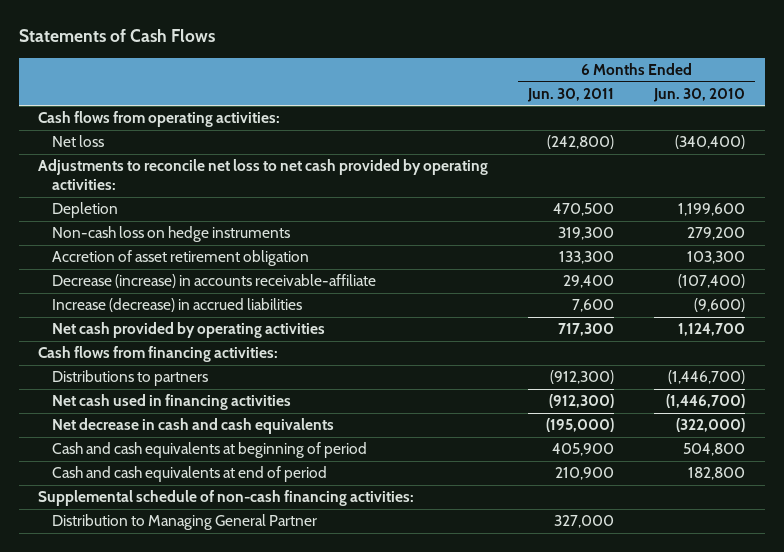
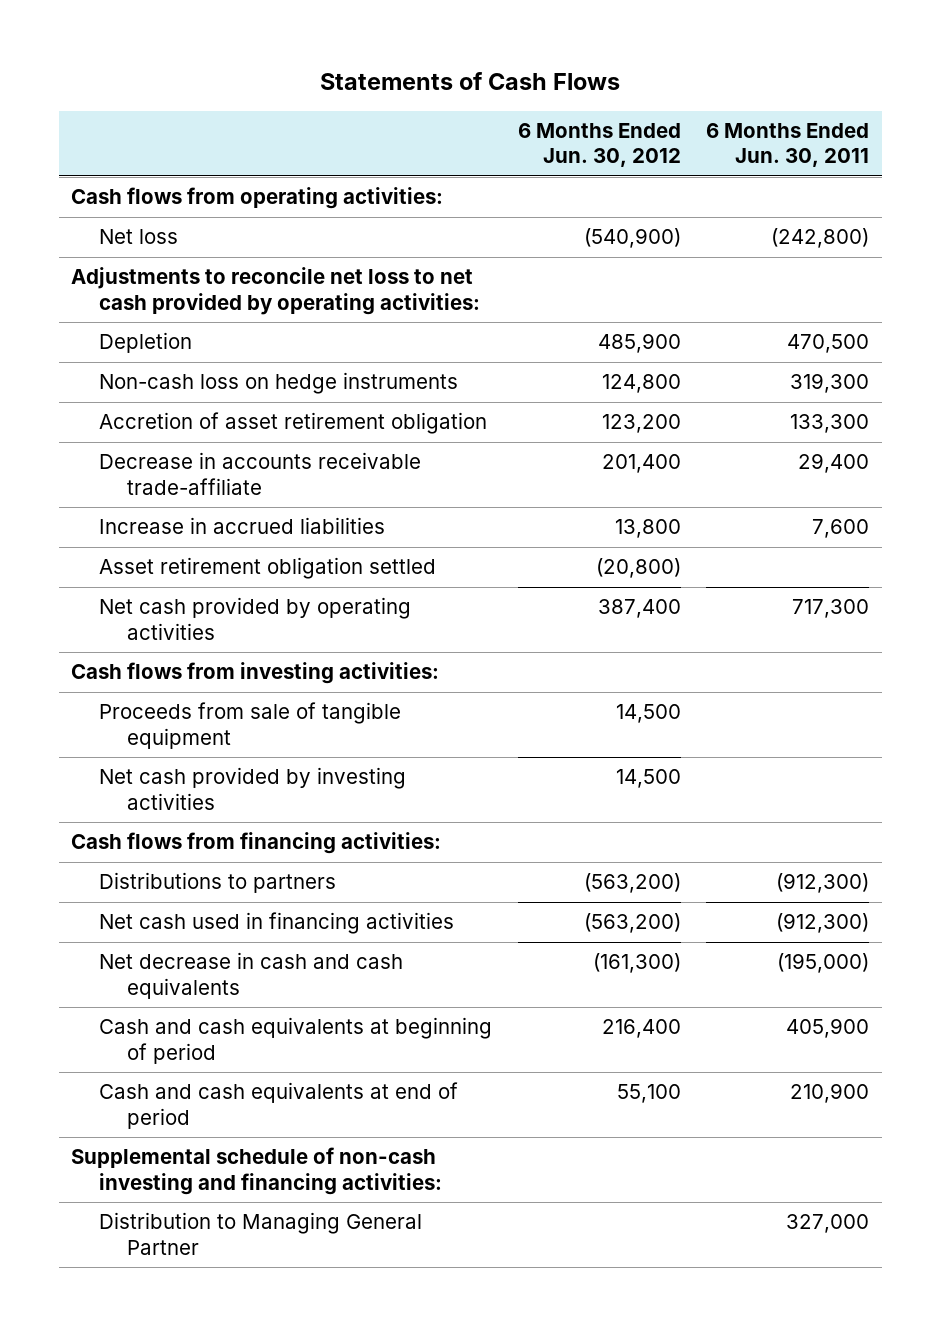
[653,87,746,102] Jun. 30, 2010 -> none
none -> [517,123,681,168] 6 Months Ended Jun. 30, 2012
[52,274,377,289] Decrease (increase) in accounts receivable-affiliate -> [99,452,422,495] Decrease in accounts receivable trade-affiliate
[52,298,303,313] Increase (decrease) in accrued liabilities -> [99,517,386,535] Increase in accrued liabilities
none -> [99,557,437,580] Asset retirement obligation settled
none -> [71,662,440,685] Cash flows from investing activities:
none -> [99,702,402,749] Proceeds from sale of tangible equipment
none -> [99,767,407,810] Net cash provided by investing activities
[38,490,415,507] Supplemental schedule of non-cash financing activities: -> [71,1147,443,1195] Supplemental schedule of non-cash investing and financing activities:

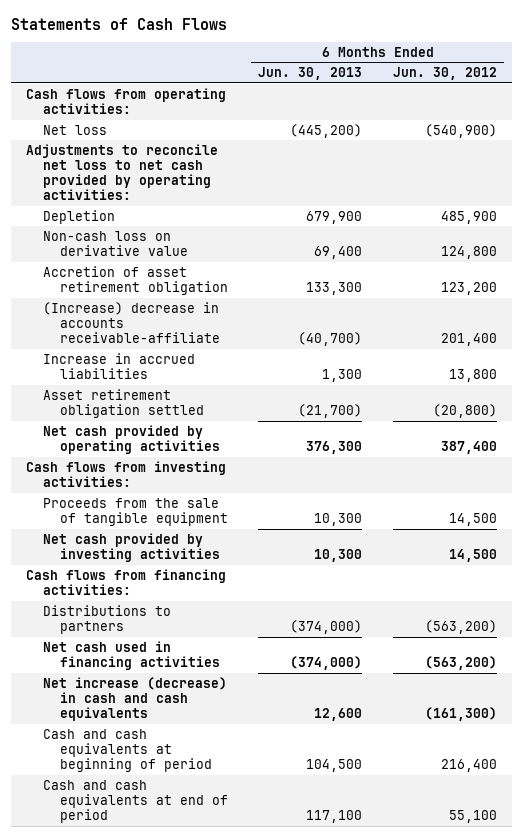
[706,123,870,168] 6 Months Ended Jun. 30, 2011 -> none
none -> [258,67,363,81] Jun. 30, 2013
[99,372,459,395] Non-cash loss on hedge instruments -> [43,230,189,256] Non-cash loss on derivative value
[99,452,422,495] Decrease in accounts receivable trade-affiliate -> [43,301,221,344] (Increase) decrease in accounts receivable-affiliate
[99,702,402,749] Proceeds from sale of tangible equipment -> [43,497,229,526] Proceeds from the sale of tangible equipment
[99,952,404,999] Net decrease in cash and cash equivalents -> [43,676,228,722] Net increase (decrease) in cash and cash equivalents
[71,1147,443,1195] Supplemental schedule of non-cash investing and financing activities: -> none
[99,1212,423,1255] Distribution to Managing General Partner -> none

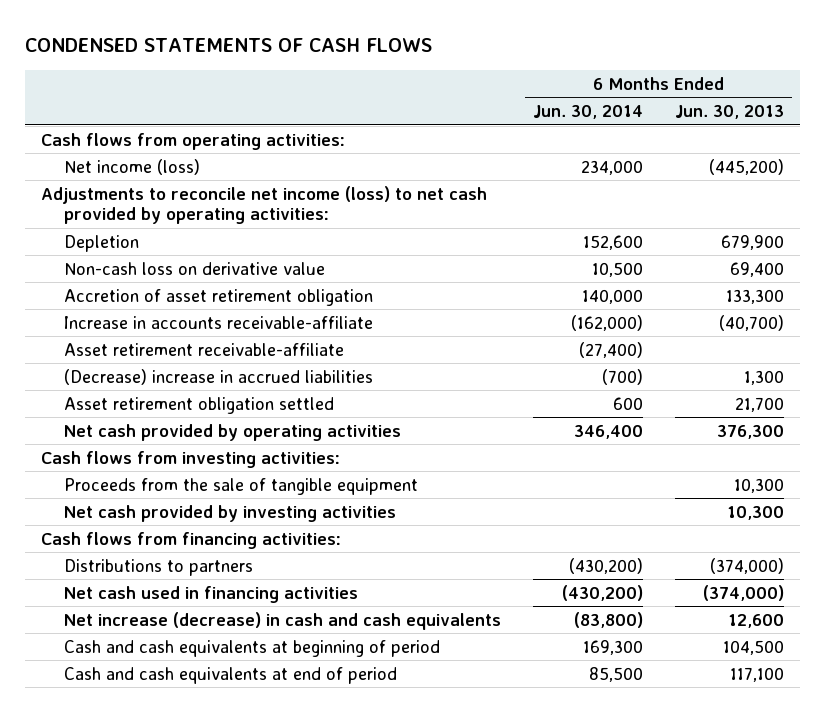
[10,17,227,30] Statements of Cash Flows -> [24,38,432,53] CONDENSED STATEMENTS OF CASH FLOWS
[392,67,497,81] Jun. 30, 2012 -> none
none -> [532,105,643,120] Jun. 30, 2014
[43,124,108,135] Net loss -> [63,158,200,175] Net income (loss)
[25,143,218,201] Adjustments to reconcile net loss to net cash provided by operating activities: -> [40,185,487,225] Adjustments to reconcile net income (loss) to net cash provided by operating activities:
[43,301,221,344] (Increase) decrease in accounts receivable-affiliate -> [63,315,373,329] Increase in accounts receivable-affiliate
none -> [63,342,344,356] Asset retirement receivable-affiliate
[43,352,196,379] Increase in accrued liabilities -> [63,368,373,385] (Decrease) increase in accrued liabilities
[298,403,363,418] (21,700) -> [735,396,785,412] 21,700

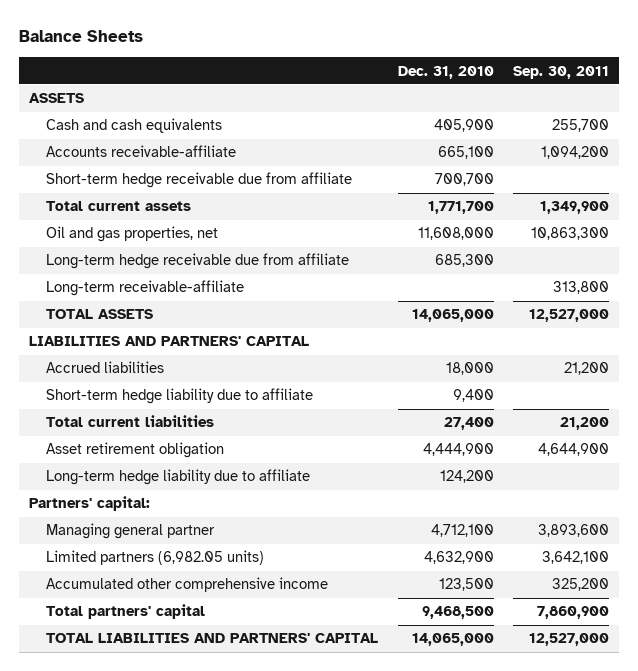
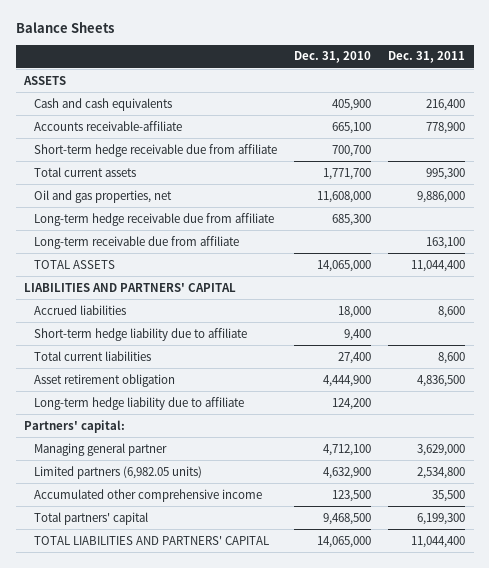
[513,65,610,79] Sep. 30, 2011 -> none
none -> [388,51,466,64] Dec. 31, 2011
[46,280,245,297] Long-term receivable-affiliate -> [33,235,239,249] Long-term receivable due from affiliate

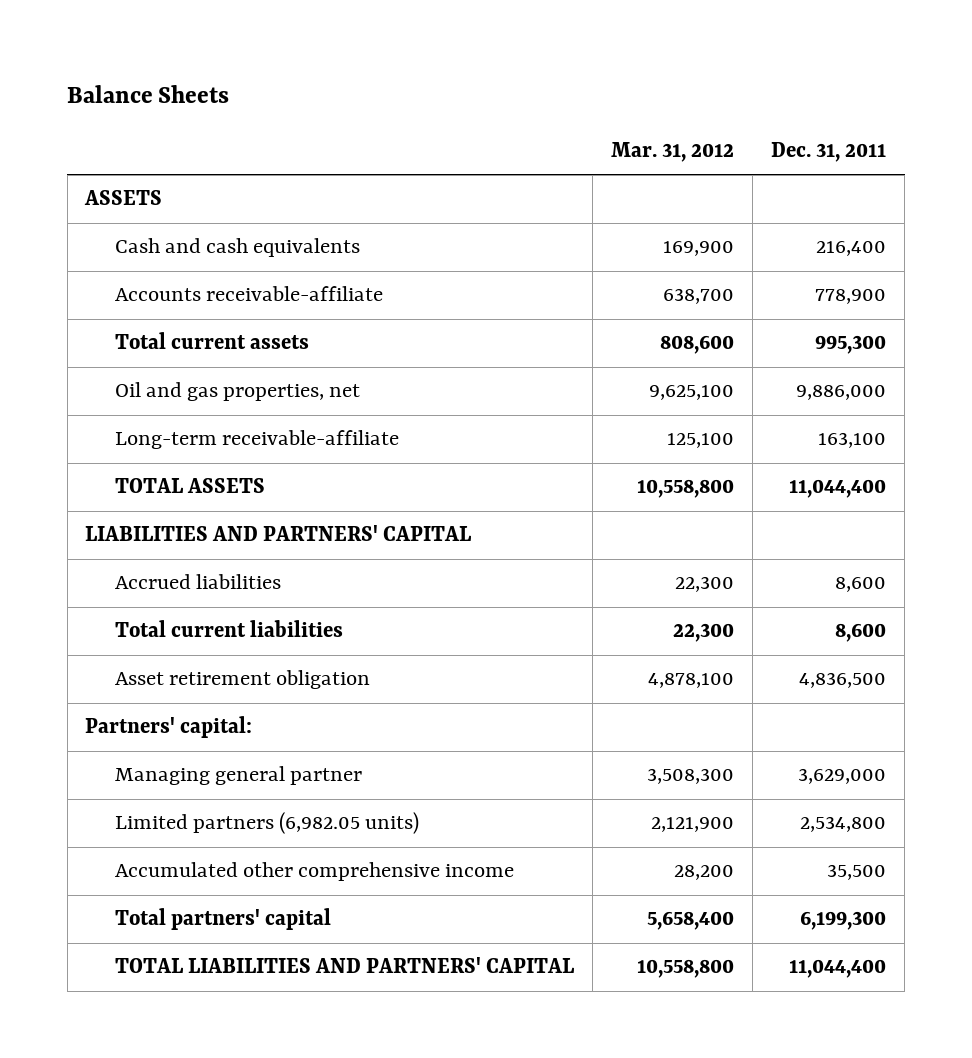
[293,51,371,64] Dec. 31, 2010 -> none
none -> [611,142,735,163] Mar. 31, 2012
[33,143,277,157] Short-term hedge receivable due from affiliate -> none
[33,212,274,226] Long-term hedge receivable due from affiliate -> none
[33,235,239,249] Long-term receivable due from affiliate -> [115,430,400,450] Long-term receivable-affiliate
[33,327,247,341] Short-term hedge liability due to affiliate -> none
[33,396,244,410] Long-term hedge liability due to affiliate -> none

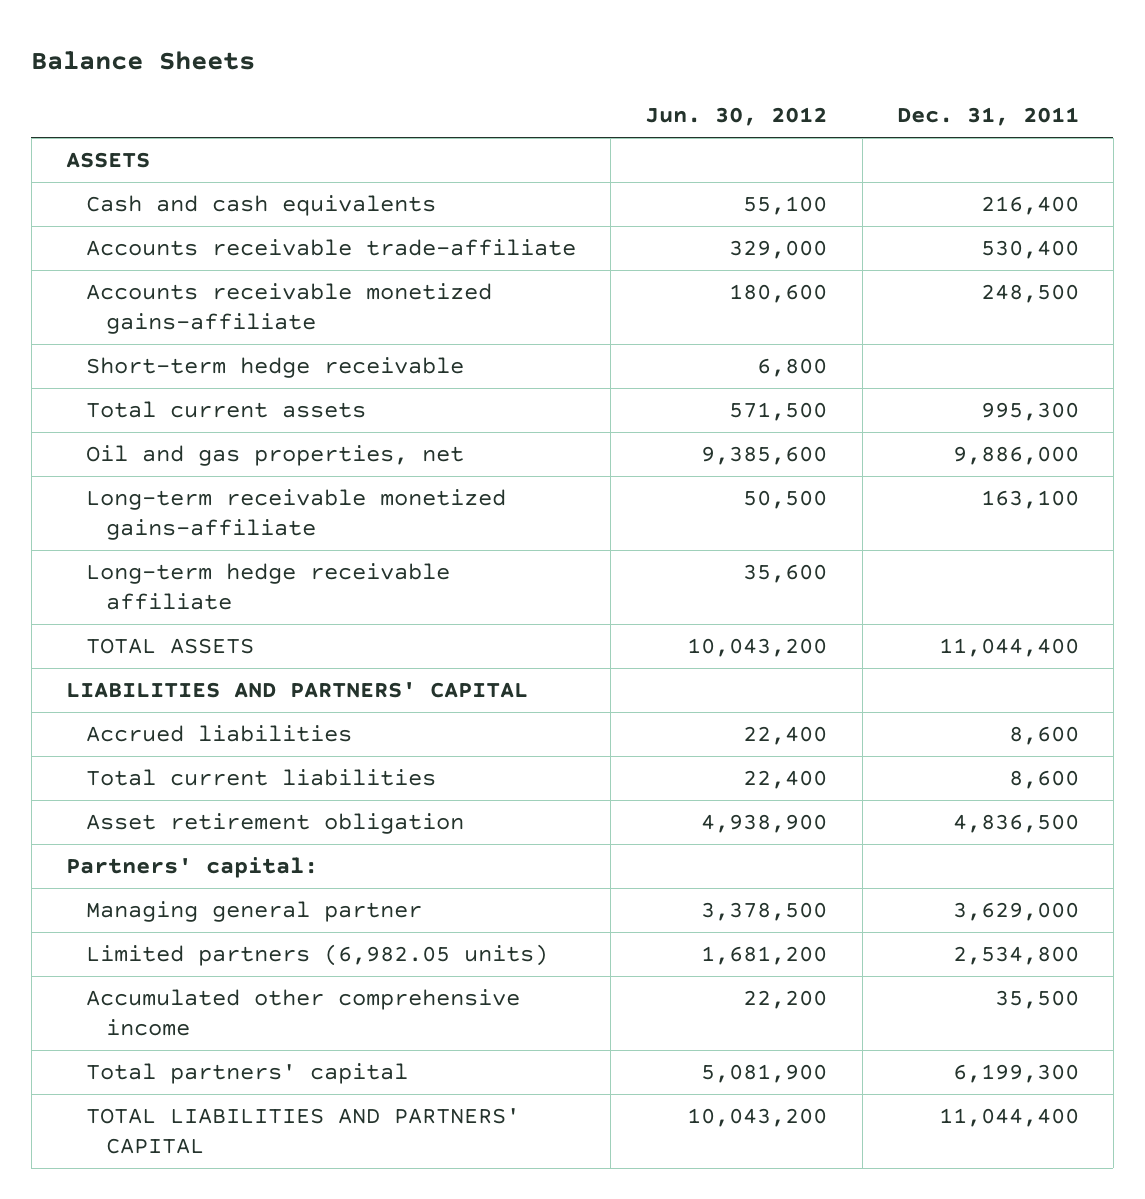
[611,142,735,163] Mar. 31, 2012 -> none
none -> [645,107,828,127] Jun. 30, 2012
[115,286,384,302] Accounts receivable-affiliate -> [86,239,577,257] Accounts receivable trade-affiliate
[815,289,887,305] 778,900 -> [980,240,1079,260] 530,400
none -> [86,283,493,335] Accounts receivable monetized gains-affiliate
none -> [86,357,465,379] Short-term hedge receivable
[115,430,400,450] Long-term receivable-affiliate -> [86,489,507,541] Long-term receivable monetized gains-affiliate
none -> [86,563,451,611] Long-term hedge receivable affiliate

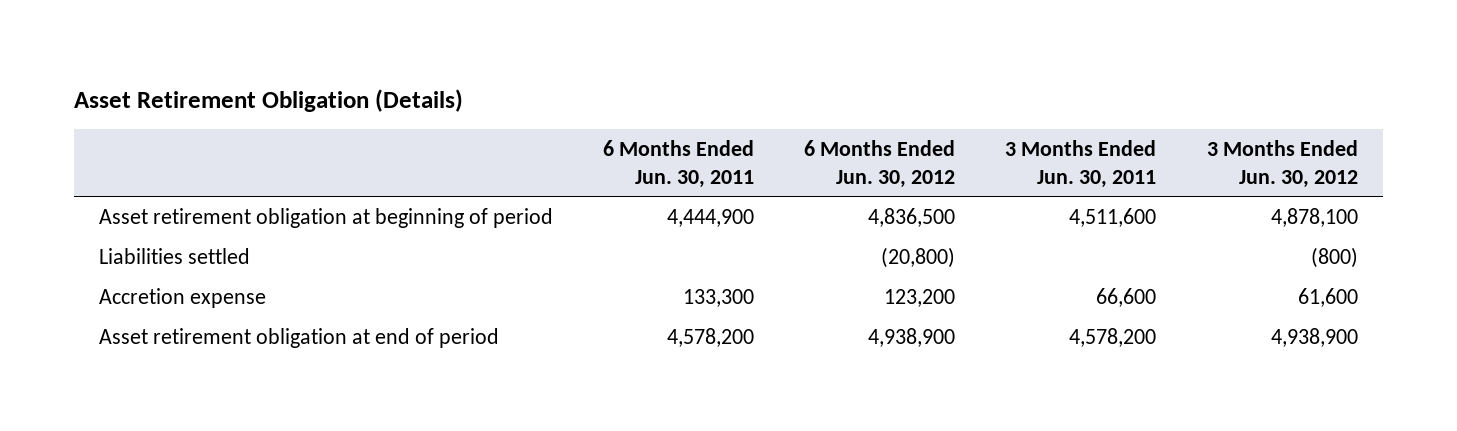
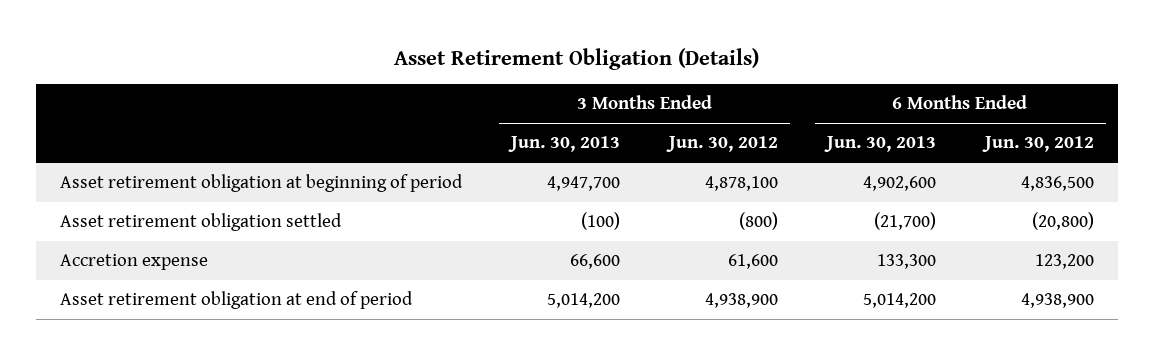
[603,140,755,188] 6 Months Ended Jun. 30, 2011 -> none
[1005,140,1157,188] 3 Months Ended Jun. 30, 2011 -> none
none -> [508,136,621,153] Jun. 30, 2013
none -> [823,136,936,153] Jun. 30, 2013
[99,247,251,264] Liabilities settled -> [60,213,343,232] Asset retirement obligation settled

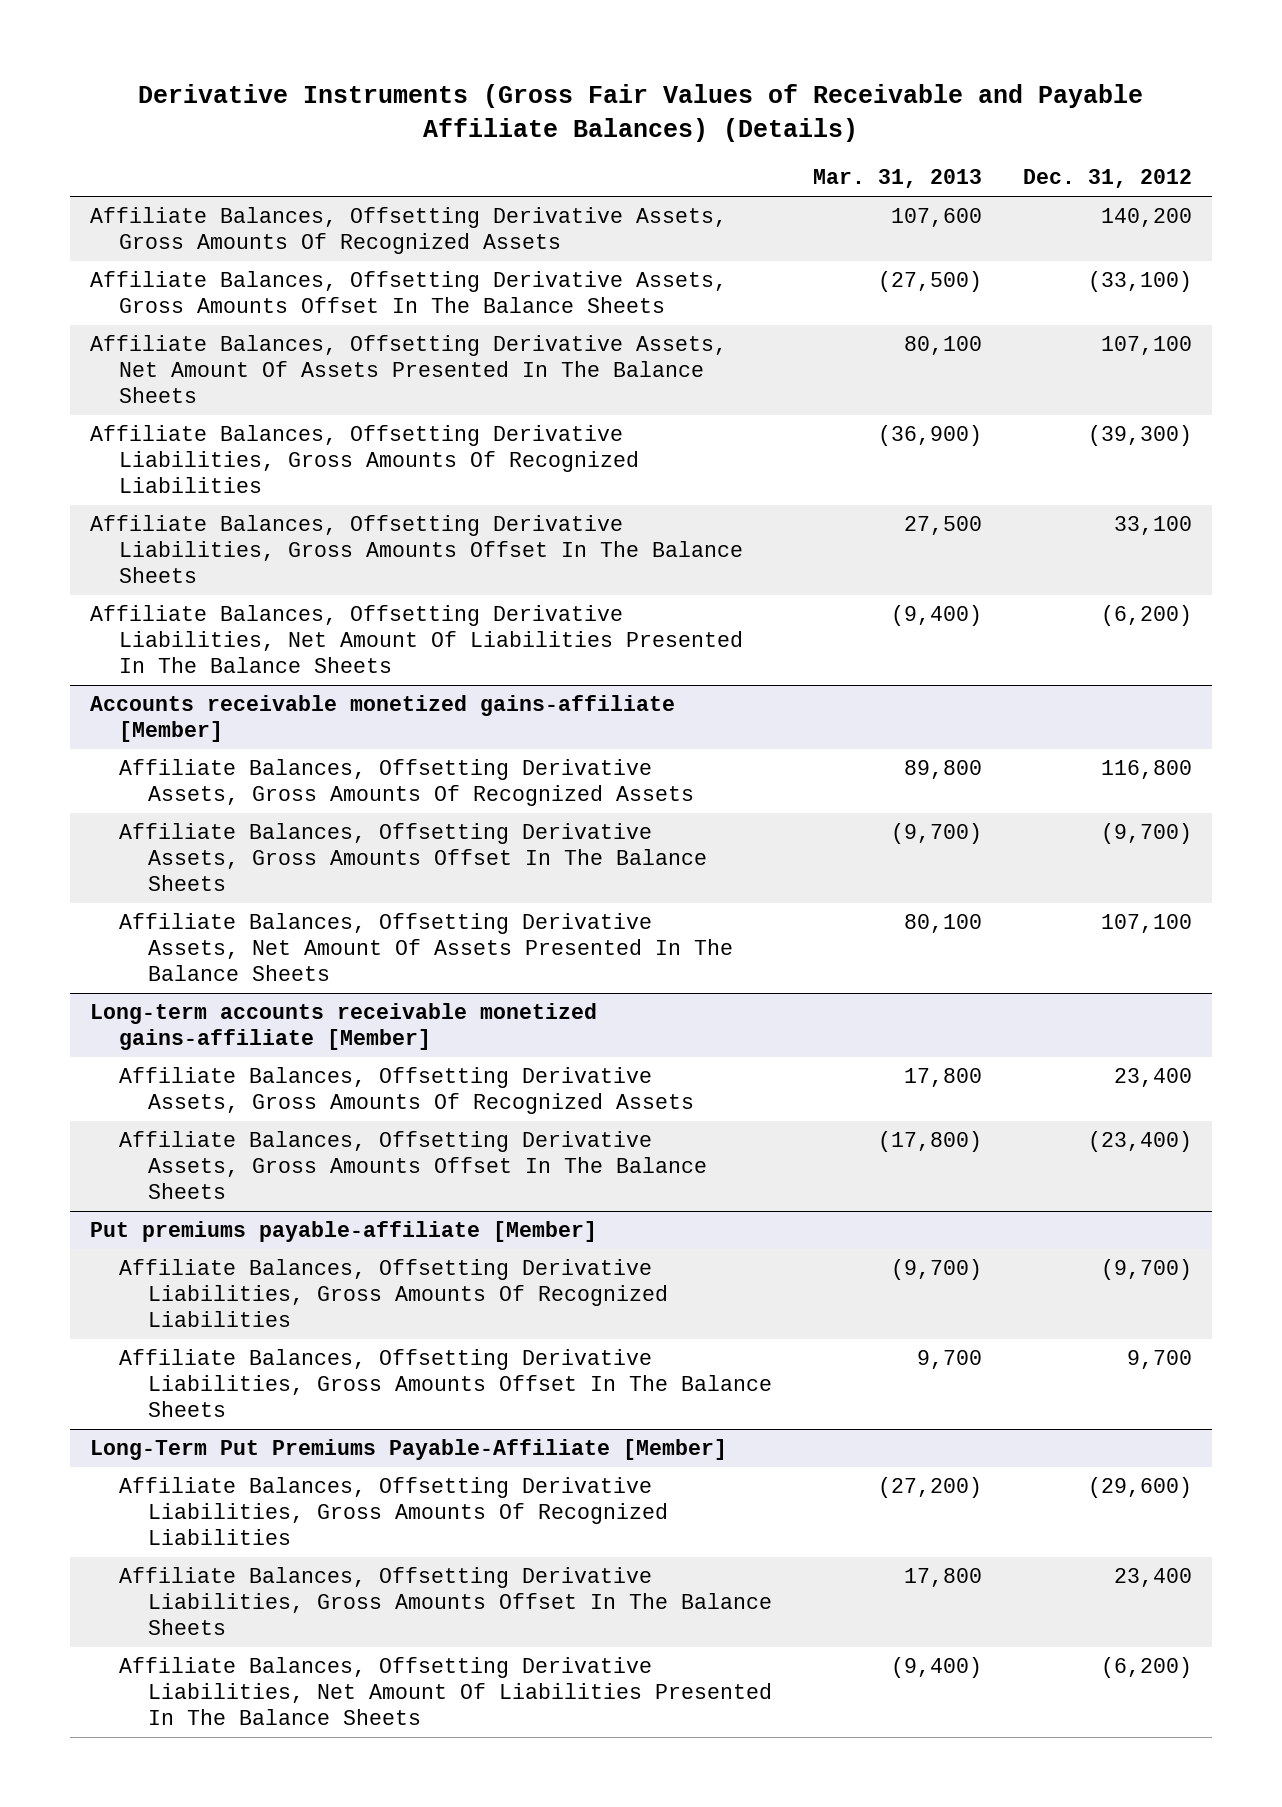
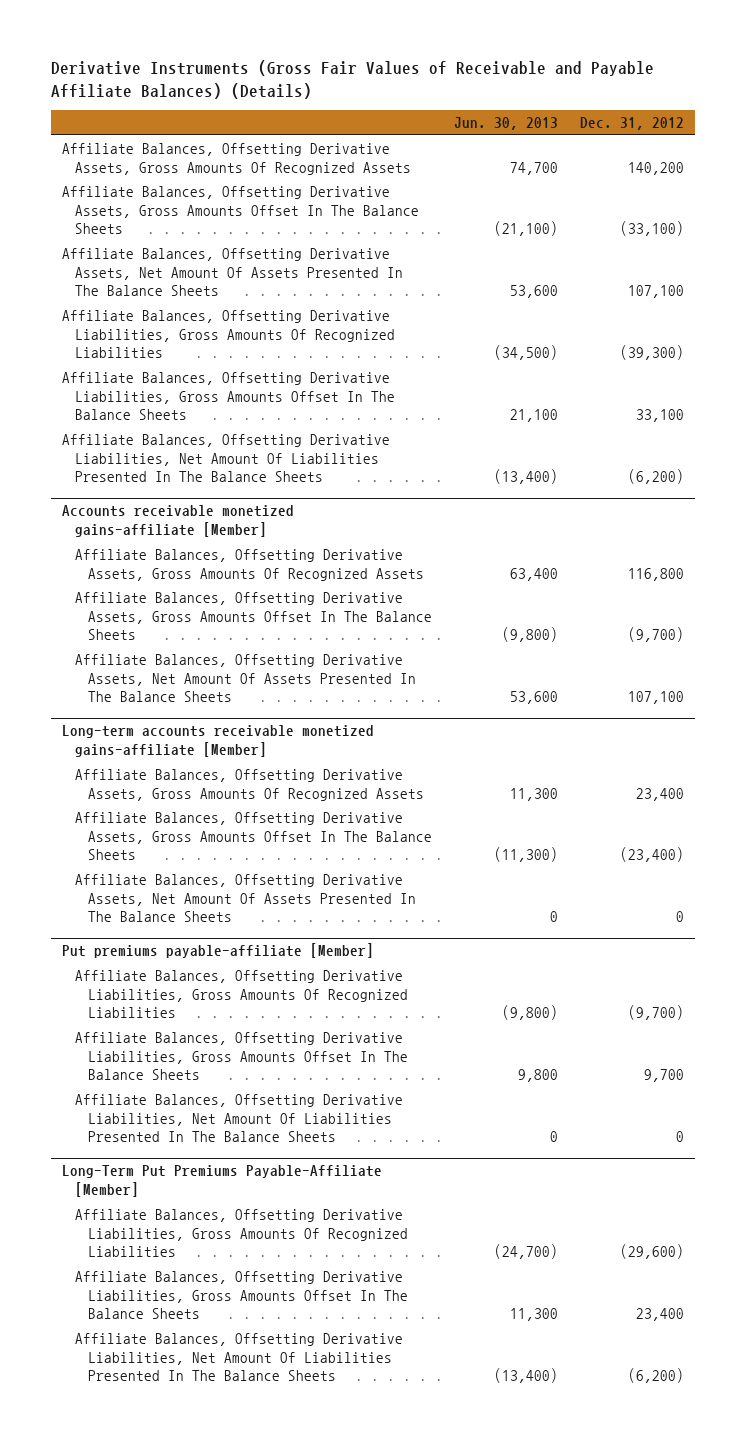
[812,169,982,189] Mar. 31, 2013 -> none
none -> [454,117,559,131] Jun. 30, 2013
none -> [74,874,417,923] Affiliate Balances, Offsetting Derivative Assets, Net Amount Of Assets Presented In The Balance Sheets
none -> [74,1094,403,1143] Affiliate Balances, Offsetting Derivative Liabilities, Net Amount Of Liabilities Presented In The Balance Sheets

